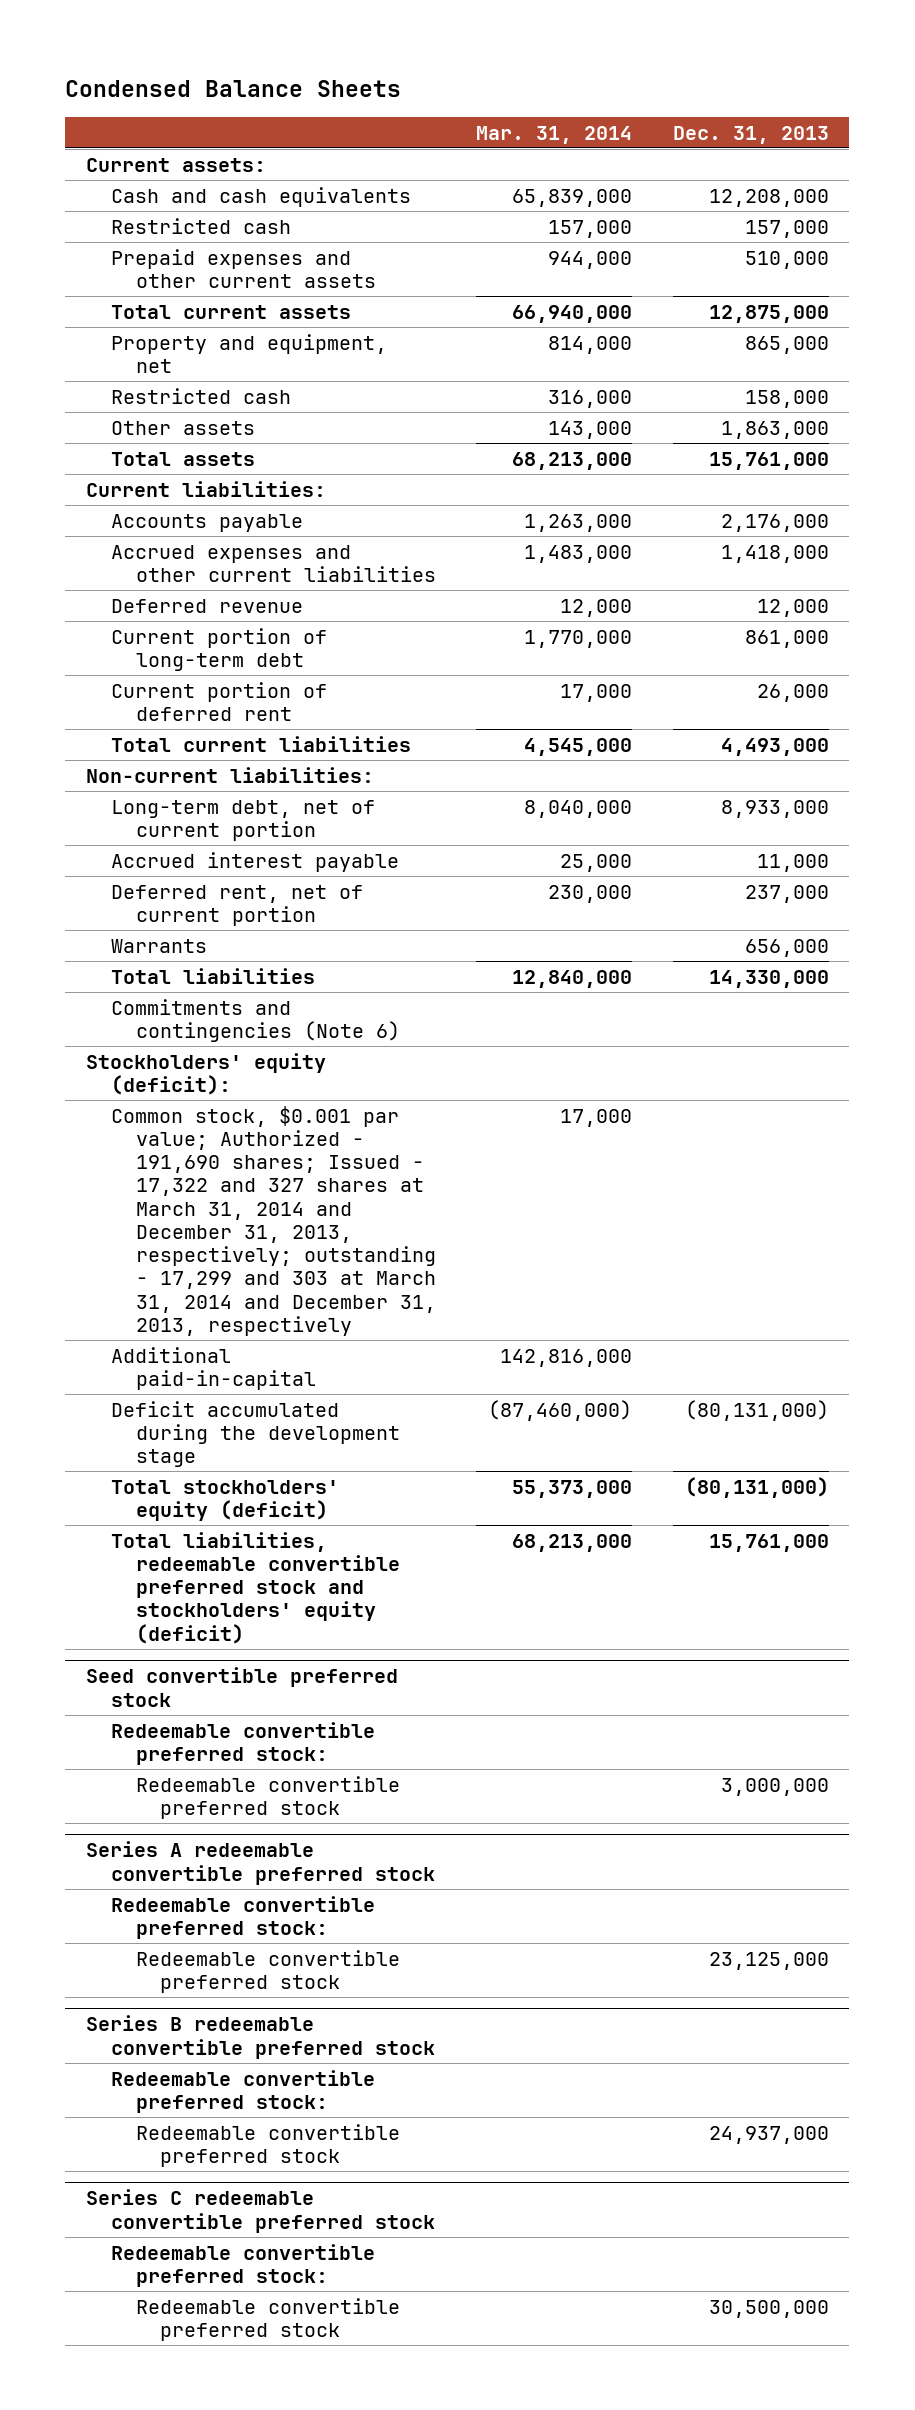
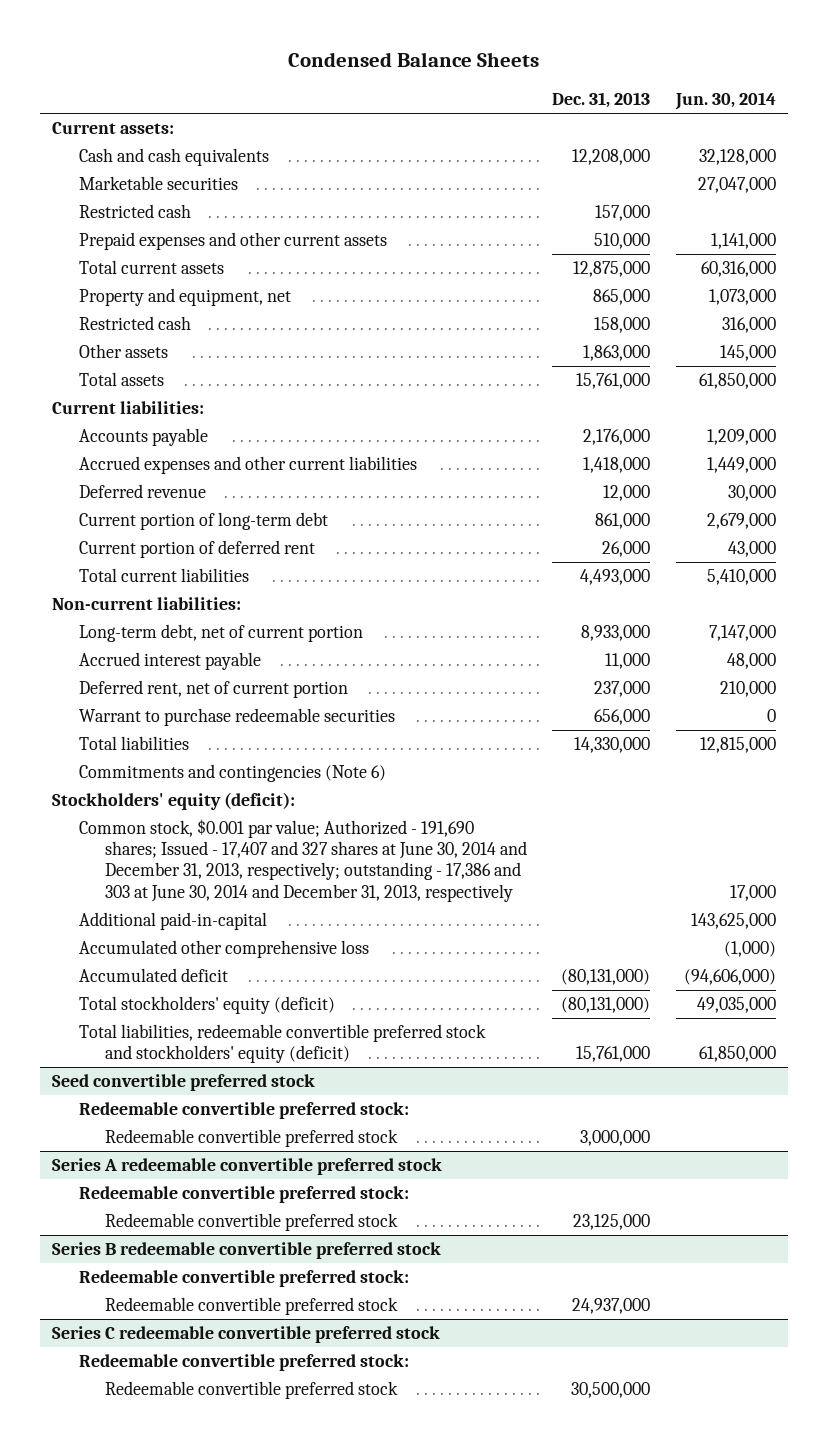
[476,125,633,144] Mar. 31, 2014 -> none
none -> [674,92,776,111] Jun. 30, 2014
none -> [78,176,238,191] Marketable securities
[110,938,207,953] Warrants -> [78,708,395,727] Warrant to purchase redeemable securities
[110,1105,436,1336] Common stock, $0.001 par value; Authorized - 191,690 shares; Issued - 17,322 and 327 shares at March 31, 2014 and December 31, 2013, respectively; outstanding - 17,299 and 303 at March 31, 2014 and December 31, 2013, respectively -> [78,819,527,902] Common stock, $0.001 par value; Authorized - 191,690 shares; Issued - 17,407 and 327 shares at June 30, 2014 and December 31, 2013, respectively; outstanding - 17,386 and 303 at June 30, 2014 and December 31, 2013, respectively
none -> [78,940,369,959] Accumulated other comprehensive loss
[110,1400,400,1468] Deficit accumulated during the development stage -> [78,968,228,983] Accumulated deficit

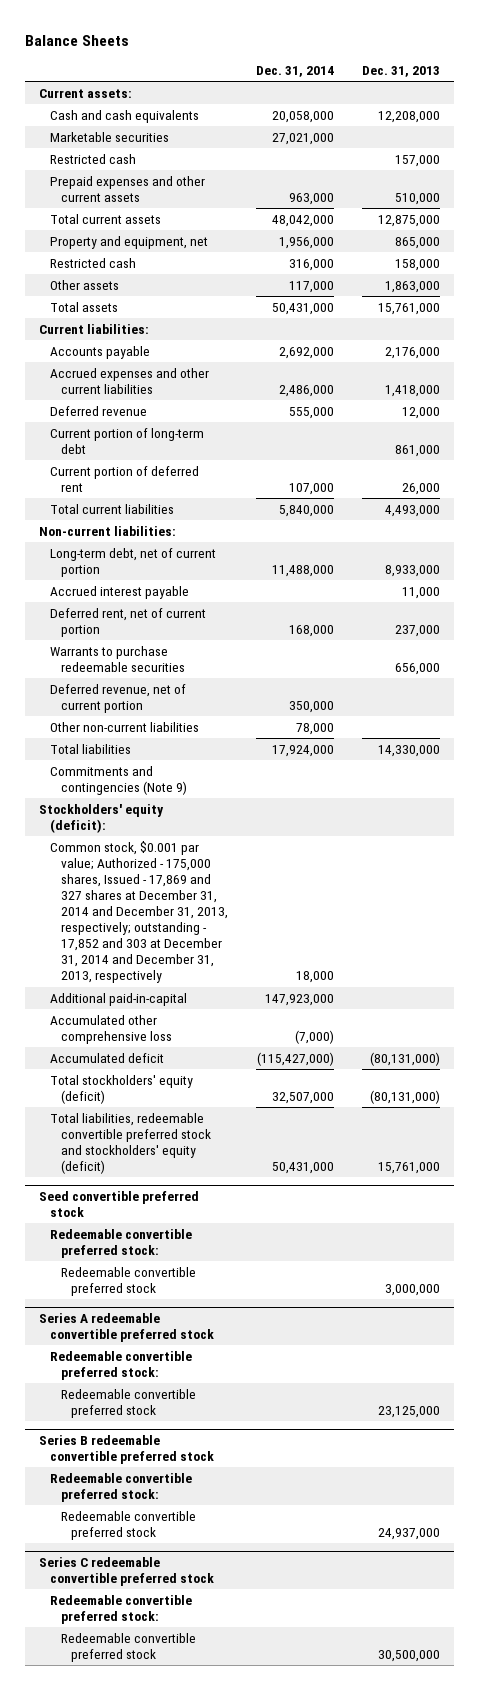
[288,52,540,68] Condensed Balance Sheets -> [25,35,130,47] Balance Sheets
[674,92,776,111] Jun. 30, 2014 -> none
none -> [255,65,334,77] Dec. 31, 2014
[78,708,395,727] Warrant to purchase redeemable securities -> [50,645,185,672] Warrants to purchase redeemable securities
none -> [50,683,187,713] Deferred revenue, net of current portion
none -> [50,721,200,732] Other non-current liabilities
[78,764,386,783] Commitments and contingencies (Note 6) -> [50,765,187,795] Commitments and contingencies (Note 9)
[78,819,527,902] Common stock, $0.001 par value; Authorized - 191,690 shares; Issued - 17,407 and 327 shares at June 30, 2014 and December 31, 2013, respectively; outstanding - 17,386 and 303 at June 30, 2014 and December 31, 2013, respectively -> [50,840,228,984] Common stock, $0.001 par value; Authorized - 175,000 shares, Issued - 17,869 and 327 shares at December 31, 2014 and December 31, 2013, respectively; outstanding - 17,852 and 303 at December 31, 2014 and December 31, 2013, respectively

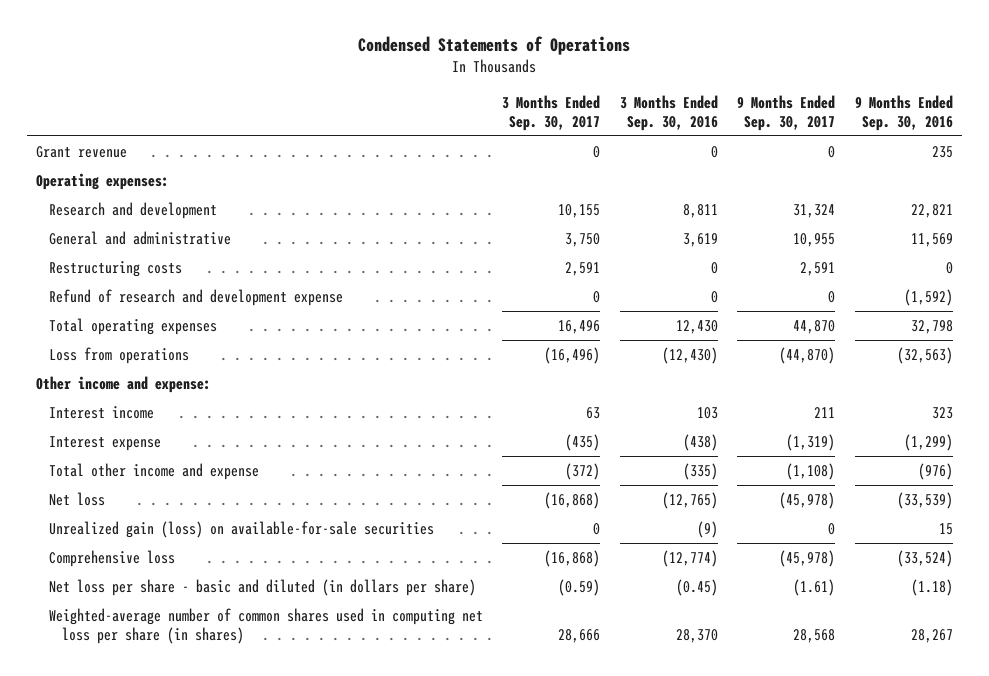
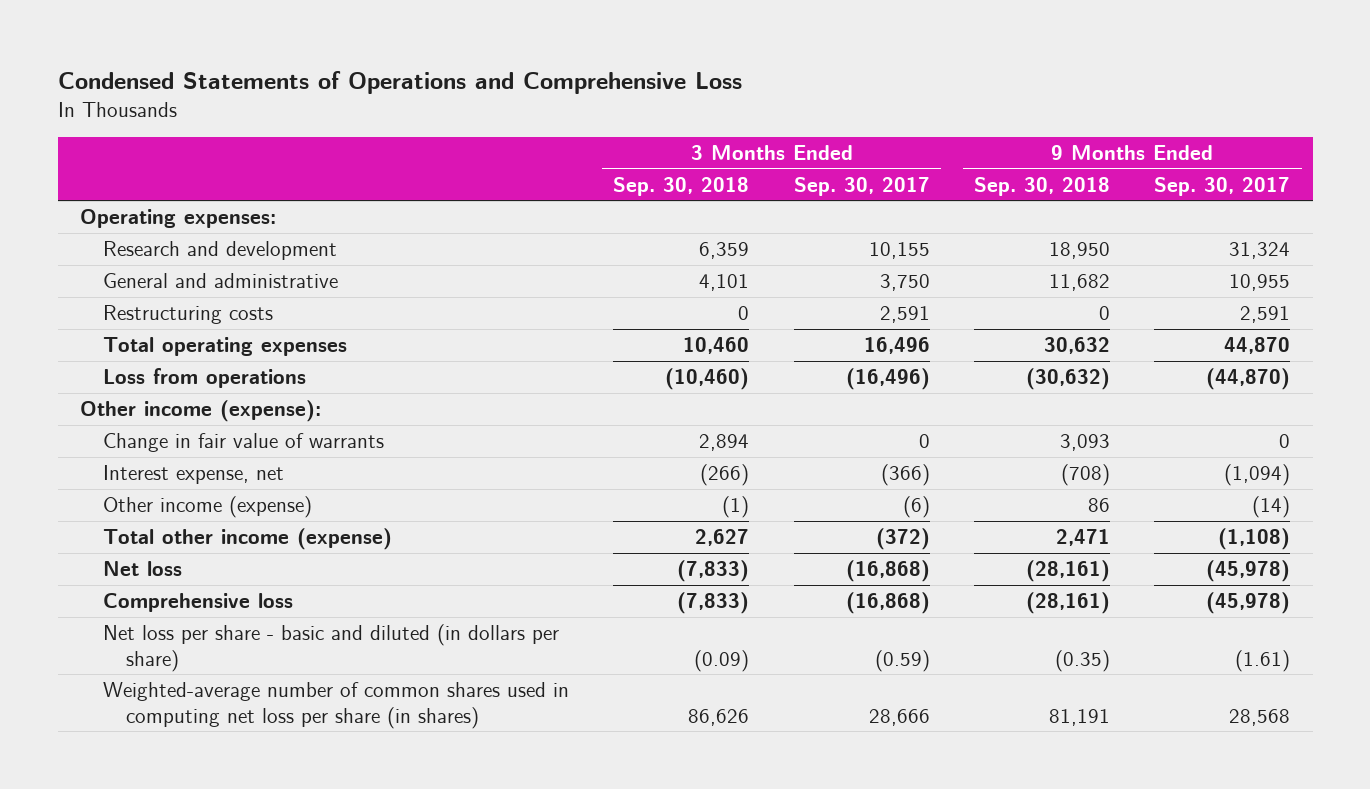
[358,36,631,56] Condensed Statements of Operations -> [57,71,742,95] Condensed Statements of Operations and Comprehensive Loss
[619,94,718,131] 3 Months Ended Sep. 30, 2016 -> none
[854,94,953,131] 9 Months Ended Sep. 30, 2016 -> none
none -> [613,176,750,196] Sep. 30, 2018
none -> [974,176,1111,196] Sep. 30, 2018
[36,146,128,159] Grant revenue -> none
[49,289,344,307] Refund of research and development expense -> none
[49,406,155,420] Interest income -> none
[36,376,212,394] Other income and expense: -> [79,399,321,422] Other income (expense):
none -> [103,432,385,452] Change in fair value of warrants
[49,436,162,452] Interest expense -> [103,464,285,484] Interest expense, net
[565,434,601,452] (435) -> [880,463,930,486] (366)
[786,434,836,452] (1,319) -> [1224,463,1291,486] (1,094)
[49,463,260,481] Total other income and expense -> [103,495,313,518] Other income (expense)
[565,463,601,481] (372) -> [902,495,930,518] (6)
[786,463,836,481] (1,108) -> [1252,495,1291,518] (14)
none -> [103,527,393,550] Total other income (expense)
[49,521,435,539] Unrealized gain (loss) on available-for-sale securities -> none

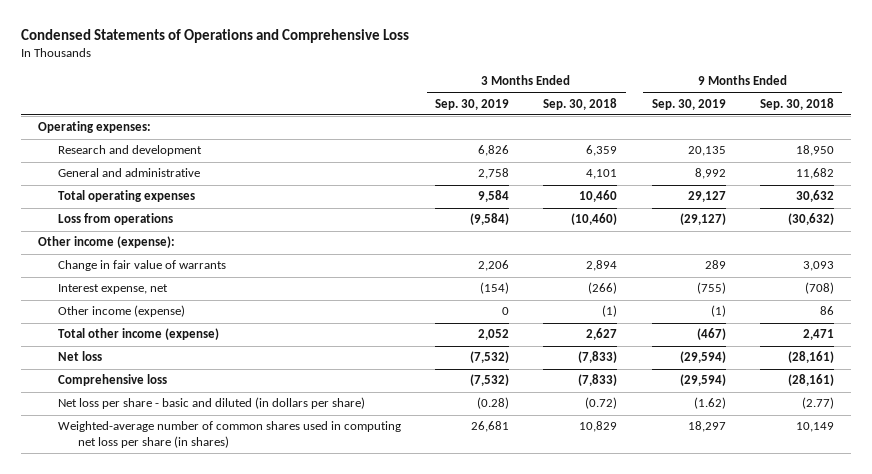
[793,176,930,196] Sep. 30, 2017 -> none
[1154,176,1291,196] Sep. 30, 2017 -> none
none -> [435,98,510,110] Sep. 30, 2019
none -> [651,98,726,110] Sep. 30, 2019
[103,304,274,324] Restructuring costs -> none
[694,649,750,672] (0.09) -> [585,397,618,410] (0.72)
[1055,649,1111,672] (0.35) -> [801,397,834,410] (2.77)
[688,708,750,726] 86,626 -> [579,421,618,433] 10,829
[1049,708,1111,726] 81,191 -> [795,422,834,433] 10,149

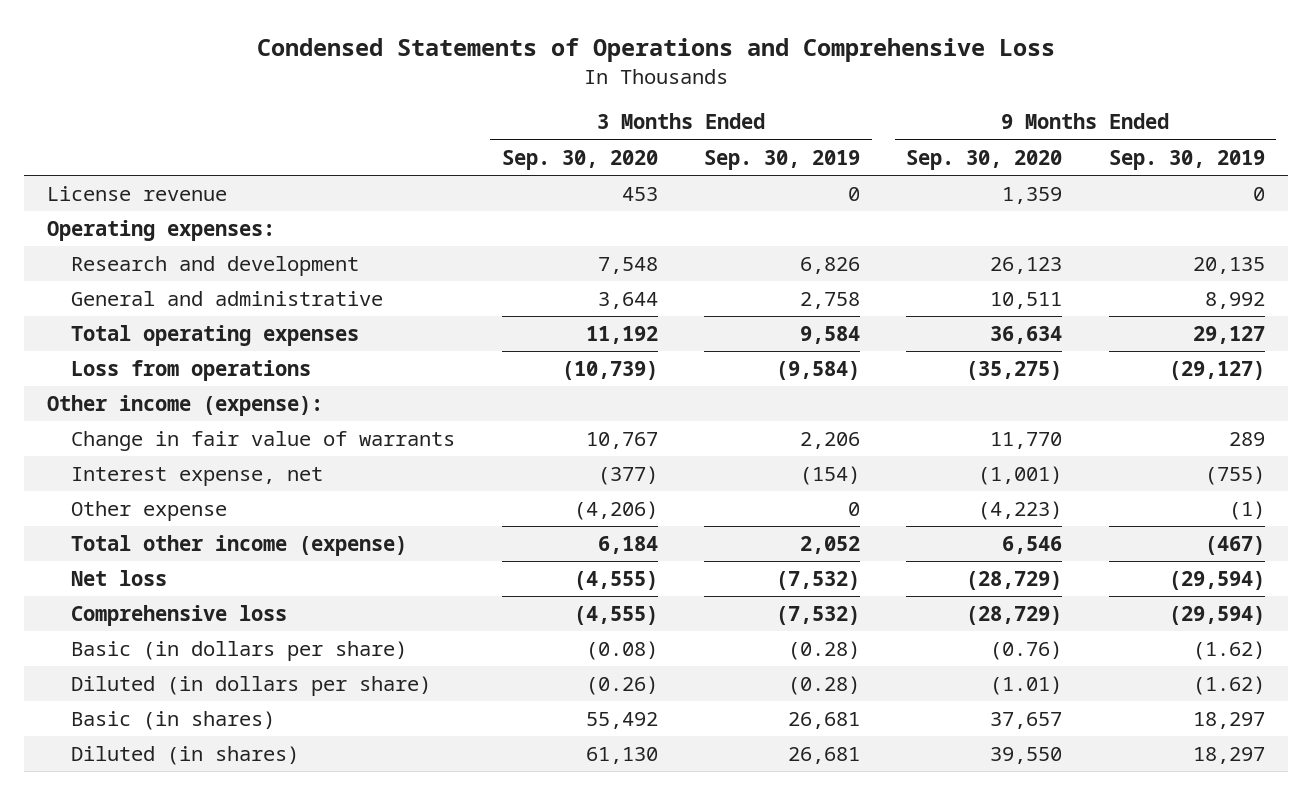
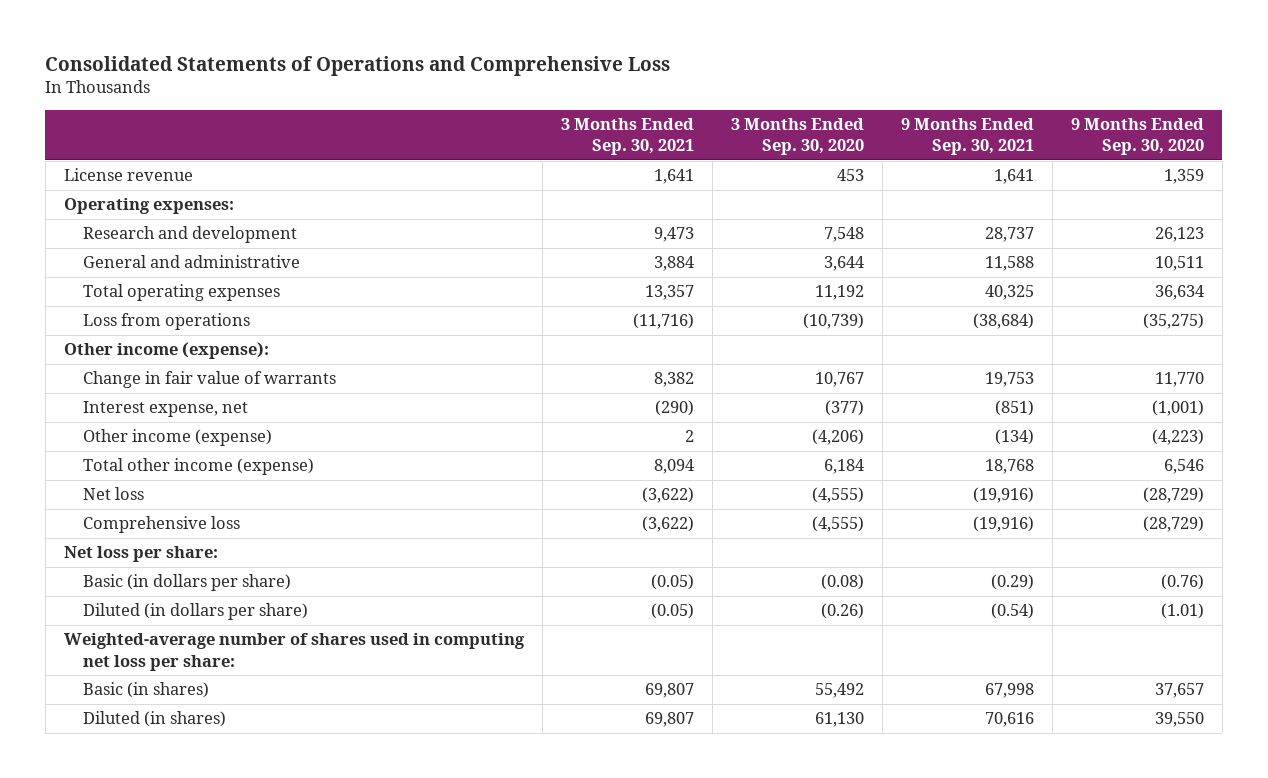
[257,38,1056,63] Condensed Statements of Operations and Comprehensive Loss -> [45,55,671,76] Consolidated Statements of Operations and Comprehensive Loss
[704,149,861,170] Sep. 30, 2019 -> none
[1108,149,1265,170] Sep. 30, 2019 -> none
none -> [560,118,694,156] 3 Months Ended Sep. 30, 2021
none -> [900,118,1034,156] 9 Months Ended Sep. 30, 2021
[71,501,228,522] Other expense -> [82,429,272,447] Other income (expense)
none -> [63,546,218,563] Net loss per share:
none -> [63,633,525,671] Weighted-average number of shares used in computing net loss per share:

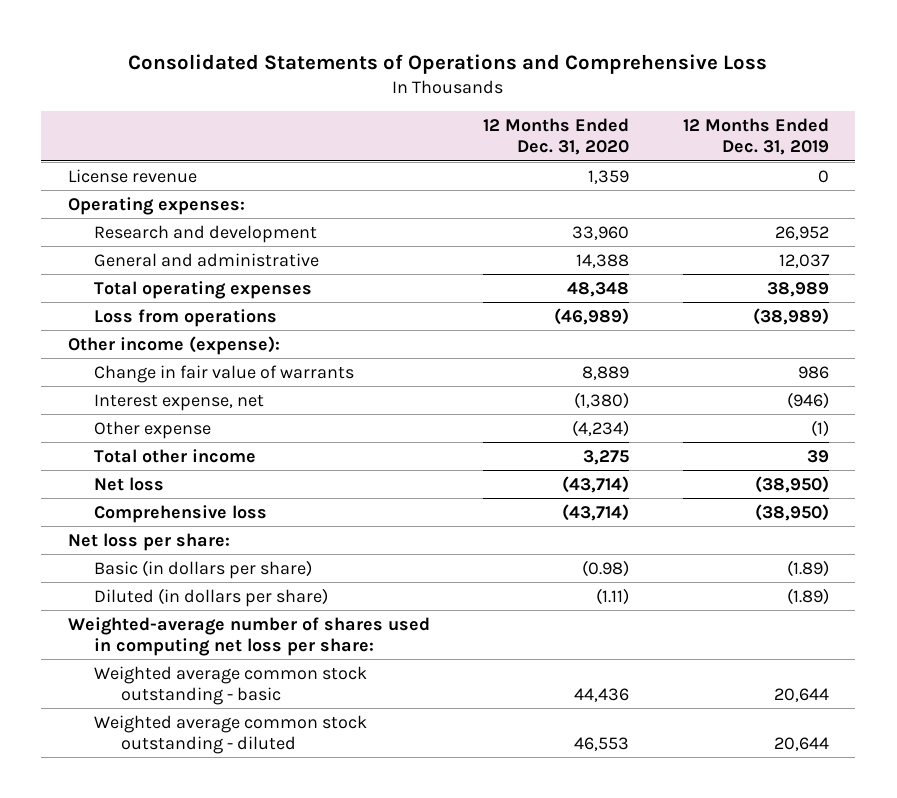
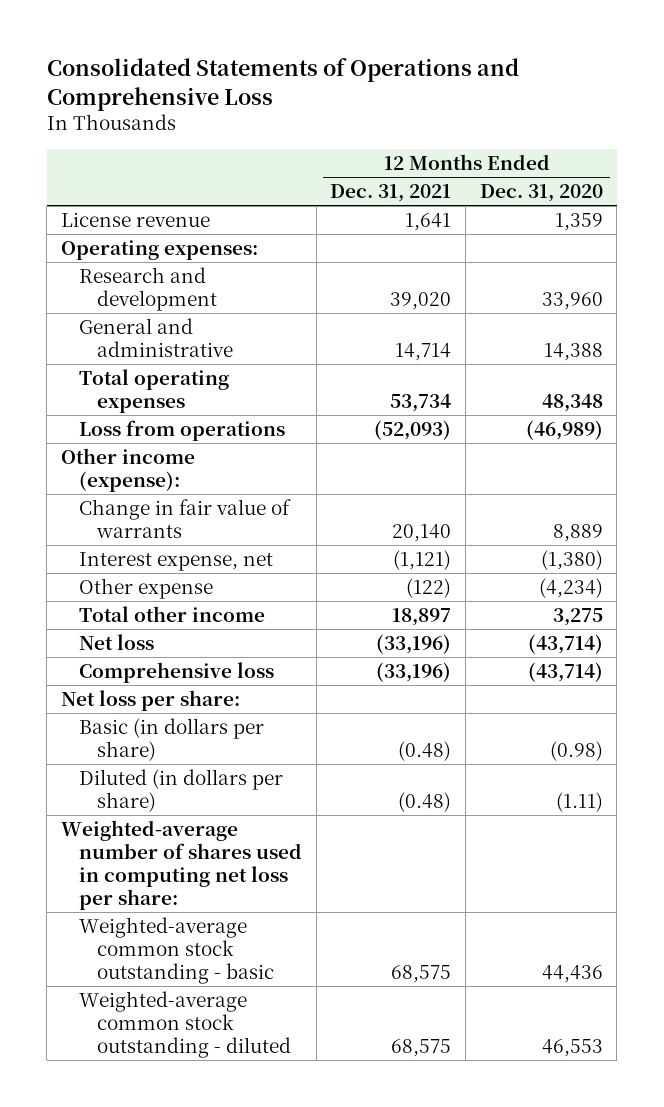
[682,117,829,156] 12 Months Ended Dec. 31, 2019 -> none
none -> [330,184,452,203] Dec. 31, 2021
[94,665,368,706] Weighted average common stock outstanding - basic -> [79,916,275,984] Weighted-average common stock outstanding - basic
[94,714,368,755] Weighted average common stock outstanding - diluted -> [79,990,292,1058] Weighted-average common stock outstanding - diluted

